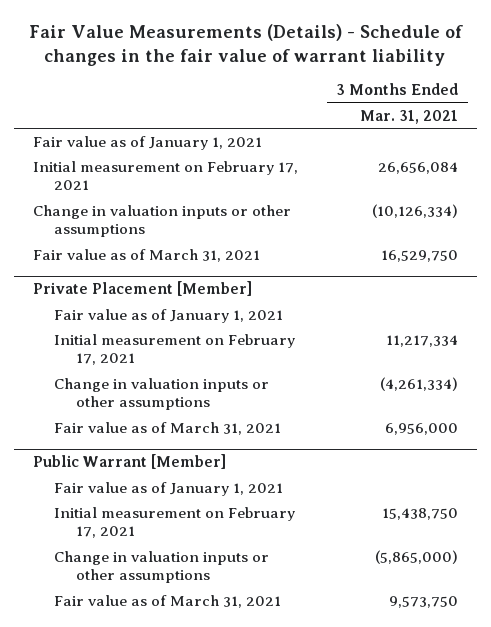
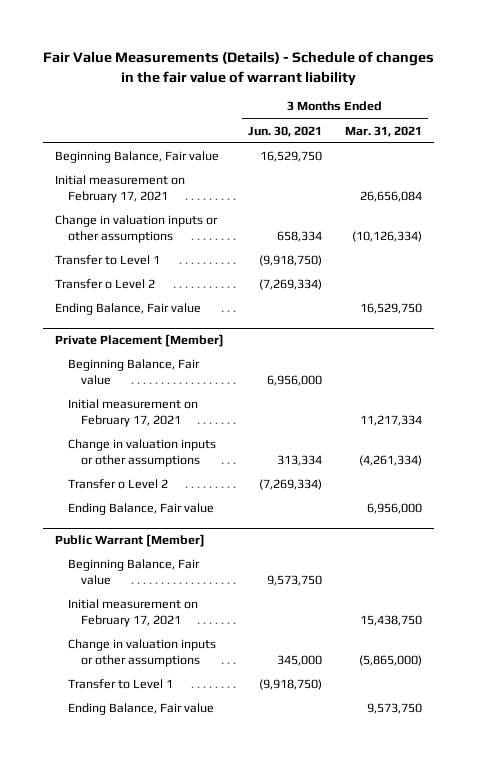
none -> [247,125,322,137] Jun. 30, 2021
[32,136,262,151] Fair value as of January 1, 2021 -> [54,151,219,164] Beginning Balance, Fair value
none -> [54,255,160,266] Transfer to Level 1
none -> [54,279,155,290] Transfer o Level 2
[32,249,260,263] Fair value as of March 31, 2021 -> [54,303,201,316] Ending Balance, Fair value
[54,309,284,324] Fair value as of January 1, 2021 -> [68,359,201,386] Beginning Balance, Fair value
none -> [68,479,169,490] Transfer o Level 2
[54,422,282,436] Fair value as of March 31, 2021 -> [68,503,215,516] Ending Balance, Fair value
[54,482,284,497] Fair value as of January 1, 2021 -> [68,559,201,586] Beginning Balance, Fair value
none -> [68,679,174,690] Transfer to Level 1
[54,595,282,609] Fair value as of March 31, 2021 -> [68,703,215,716] Ending Balance, Fair value

